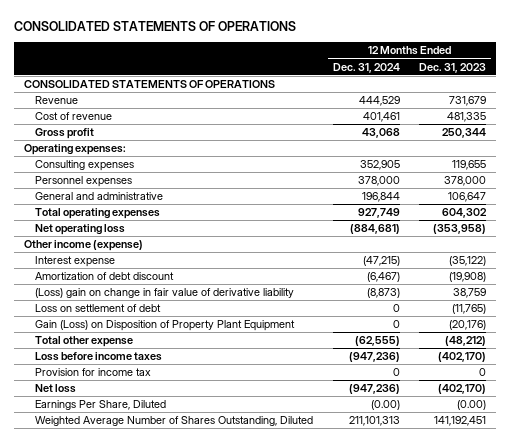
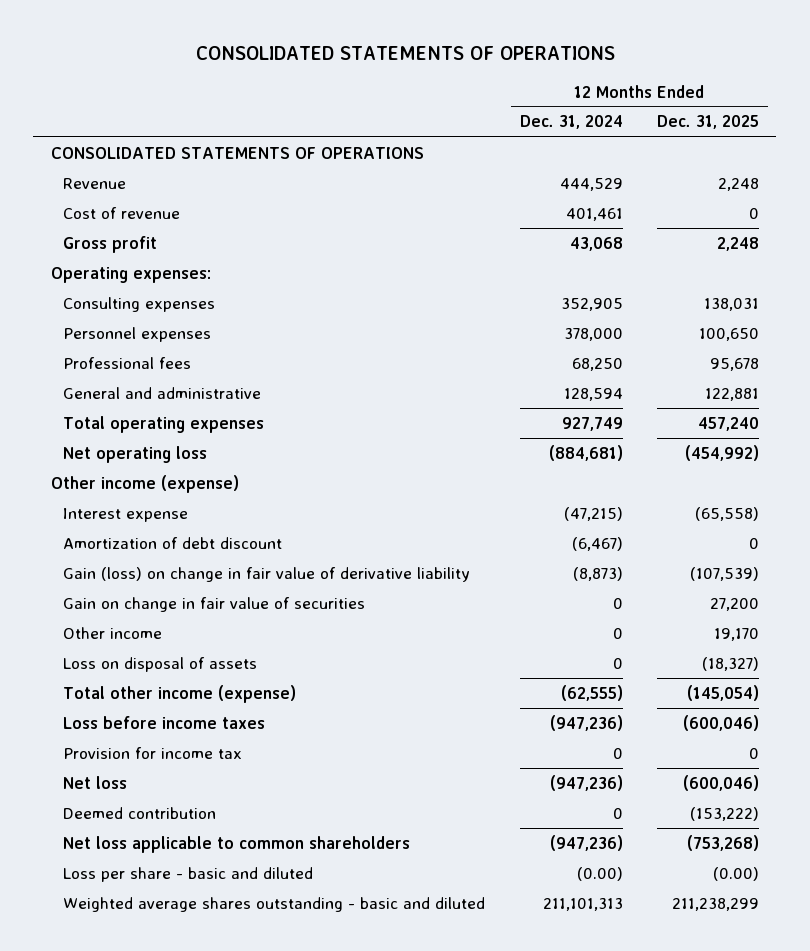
[419,62,487,73] Dec. 31, 2023 -> none
none -> [657,115,760,130] Dec. 31, 2025
none -> [63,356,192,369] Professional fees
[361,192,400,203] 196,844 -> [563,387,623,401] 128,594
[35,304,162,313] Loss on settlement of debt -> none
[35,320,296,332] Gain (Loss) on Disposition of Property Plant Equipment -> none
[35,288,295,299] (Loss) gain on change in fair value of derivative liability -> [63,566,471,582] Gain (loss) on change in fair value of derivative liability
none -> [63,596,366,612] Gain on change in fair value of securities
none -> [63,626,163,639] Other income
none -> [63,656,258,672] Loss on disposal of assets
[35,336,134,348] Total other expense -> [63,684,297,703] Total other income (expense)
none -> [63,806,217,819] Deemed contribution
none -> [63,835,411,853] Net loss applicable to common shareholders
[35,400,167,411] Earnings Per Share, Diluted -> [63,866,314,882] Loss per share - basic and diluted
[35,416,314,427] Weighted Average Number of Shares Outstanding, Diluted -> [63,896,486,912] Weighted average shares outstanding - basic and diluted

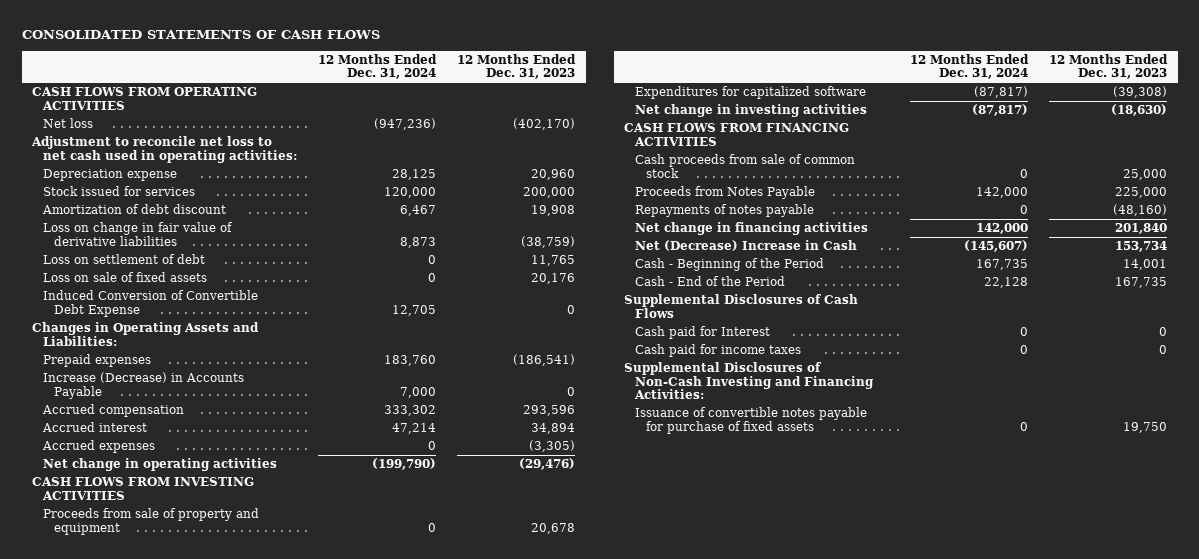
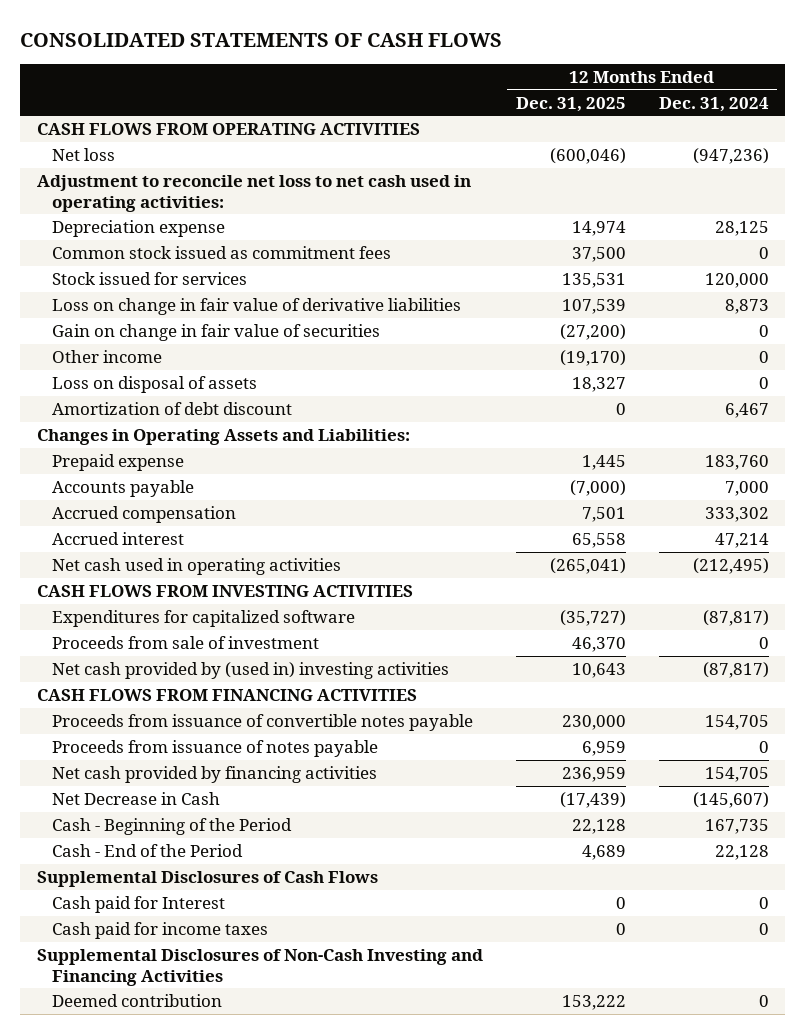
[457,54,577,80] 12 Months Ended Dec. 31, 2023 -> none
none -> [515,96,626,112] Dec. 31, 2025
none -> [51,246,391,260] Common stock issued as commitment fees
[43,254,206,265] Loss on settlement of debt -> none
[43,290,259,317] Induced Conversion of Convertible Debt Expense -> none
none -> [51,324,380,342] Gain on change in fair value of securities
none -> [51,350,162,364] Other income
[43,272,208,283] Loss on sale of fixed assets -> [51,376,257,394] Loss on disposal of assets
[42,204,227,215] Amortization of debt discount -> [51,402,292,416] Amortization of debt discount
[43,354,152,368] Prepaid expenses -> [51,454,184,472] Prepaid expense
[43,372,245,399] Increase (Decrease) in Accounts Payable -> [51,480,194,498] Accounts payable
[42,440,156,454] Accrued expenses -> none
[43,458,278,472] Net change in operating activities -> [51,558,341,576] Net cash used in operating activities
[372,458,437,471] (199,790) -> [692,558,769,575] (212,495)
[43,508,260,535] Proceeds from sale of property and equipment -> none
none -> [51,636,319,650] Proceeds from sale of investment
[635,104,868,118] Net change in investing activities -> [51,662,449,680] Net cash provided by (used in) investing activities
[635,154,856,178] Cash proceeds from sale of common stock -> none
[635,204,815,218] Repayments of notes payable -> none
none -> [51,714,473,732] Proceeds from issuance of convertible notes payable
[635,186,816,200] Proceeds from Notes Payable -> [51,740,378,758] Proceeds from issuance of notes payable
[976,187,1029,199] 142,000 -> [758,741,769,754] 0
[635,222,869,236] Net change in financing activities -> [51,766,377,784] Net cash provided by financing activities
[976,223,1029,235] 142,000 -> [704,767,769,783] 154,705
[635,240,858,252] Net (Decrease) Increase in Cash -> [51,792,220,806] Net Decrease in Cash
[635,407,868,434] Issuance of convertible notes payable for purchase of fixed assets -> none
[624,362,875,399] Supplemental Disclosures of Non-Cash Investing and Financing Activities: -> [36,949,483,986] Supplemental Disclosures of Non-Cash Investing and Financing Activities
none -> [51,994,222,1008] Deemed contribution

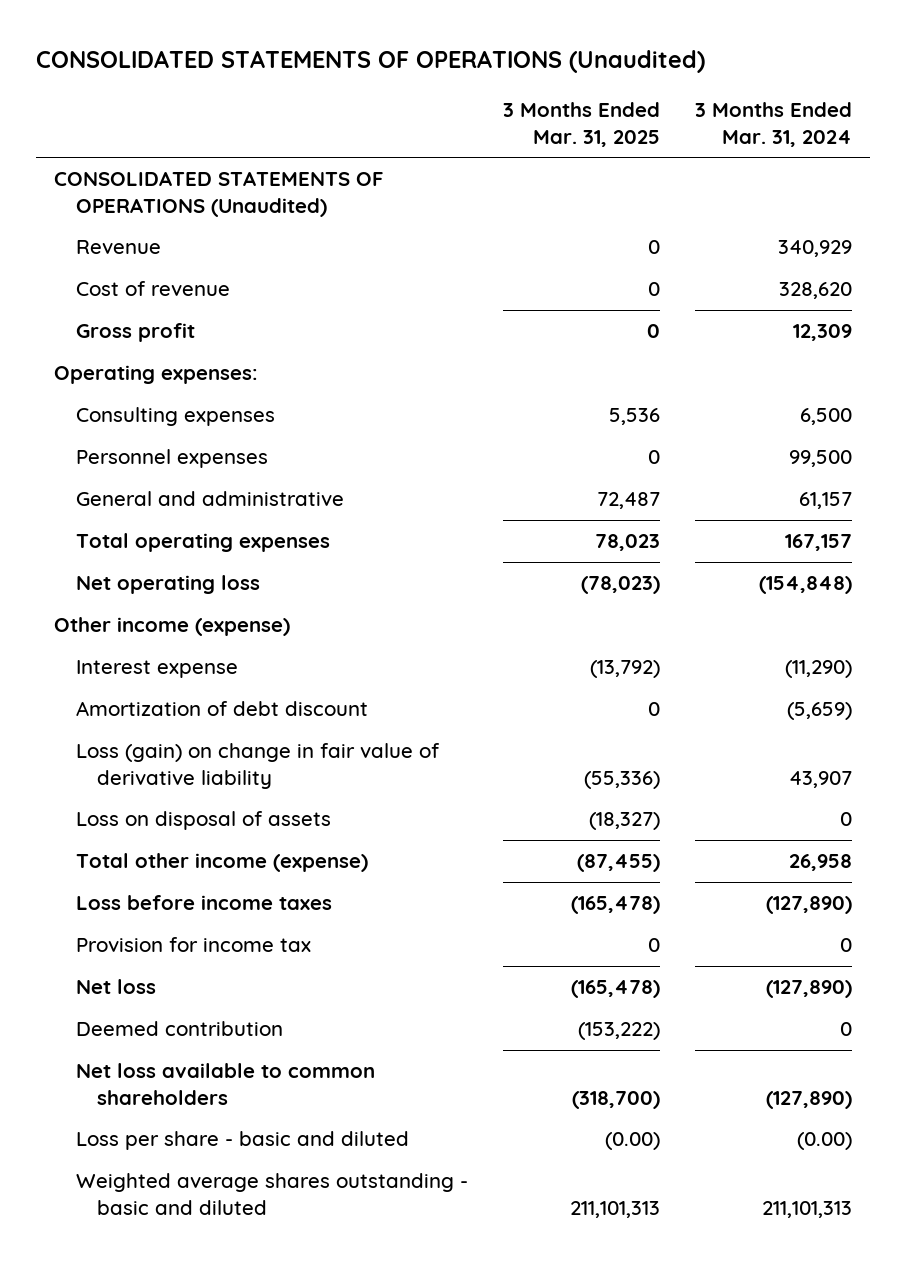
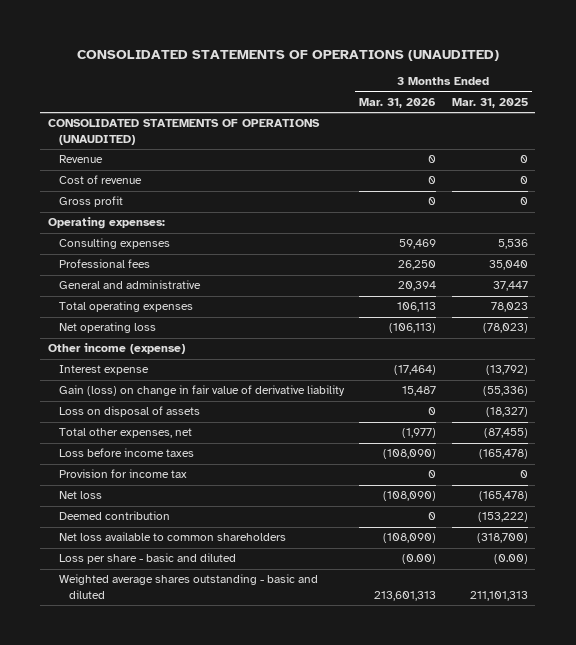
[36,50,706,74] CONSOLIDATED STATEMENTS OF OPERATIONS (Unaudited) -> [76,49,499,61] CONSOLIDATED STATEMENTS OF OPERATIONS (UNAUDITED)
[695,102,853,147] 3 Months Ended Mar. 31, 2024 -> none
none -> [359,98,437,109] Mar. 31, 2026
[54,171,385,217] CONSOLIDATED STATEMENTS OF OPERATIONS (Unaudited) -> [48,119,321,145] CONSOLIDATED STATEMENTS OF OPERATIONS (UNAUDITED)
[75,449,268,469] Personnel expenses -> none
none -> [58,259,150,269] Professional fees
[596,492,660,510] 72,487 -> [492,281,528,292] 37,447
[75,701,368,717] Amortization of debt discount -> none
[75,743,440,789] Loss (gain) on change in fair value of derivative liability -> [58,385,345,397] Gain (loss) on change in fair value of derivative liability
[75,853,368,873] Total other income (expense) -> [58,428,192,439] Total other expenses, net

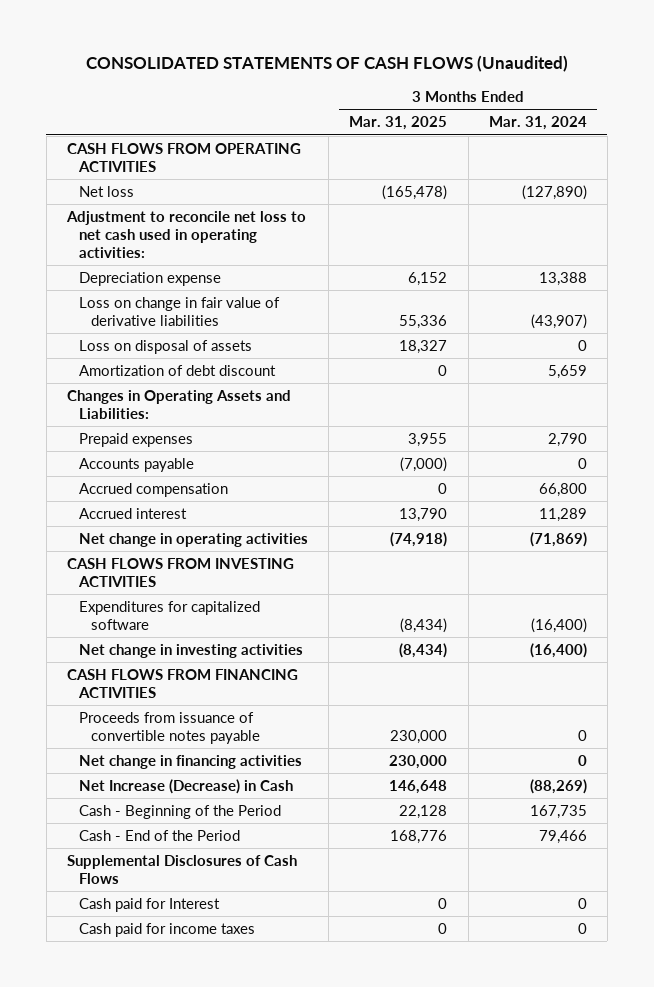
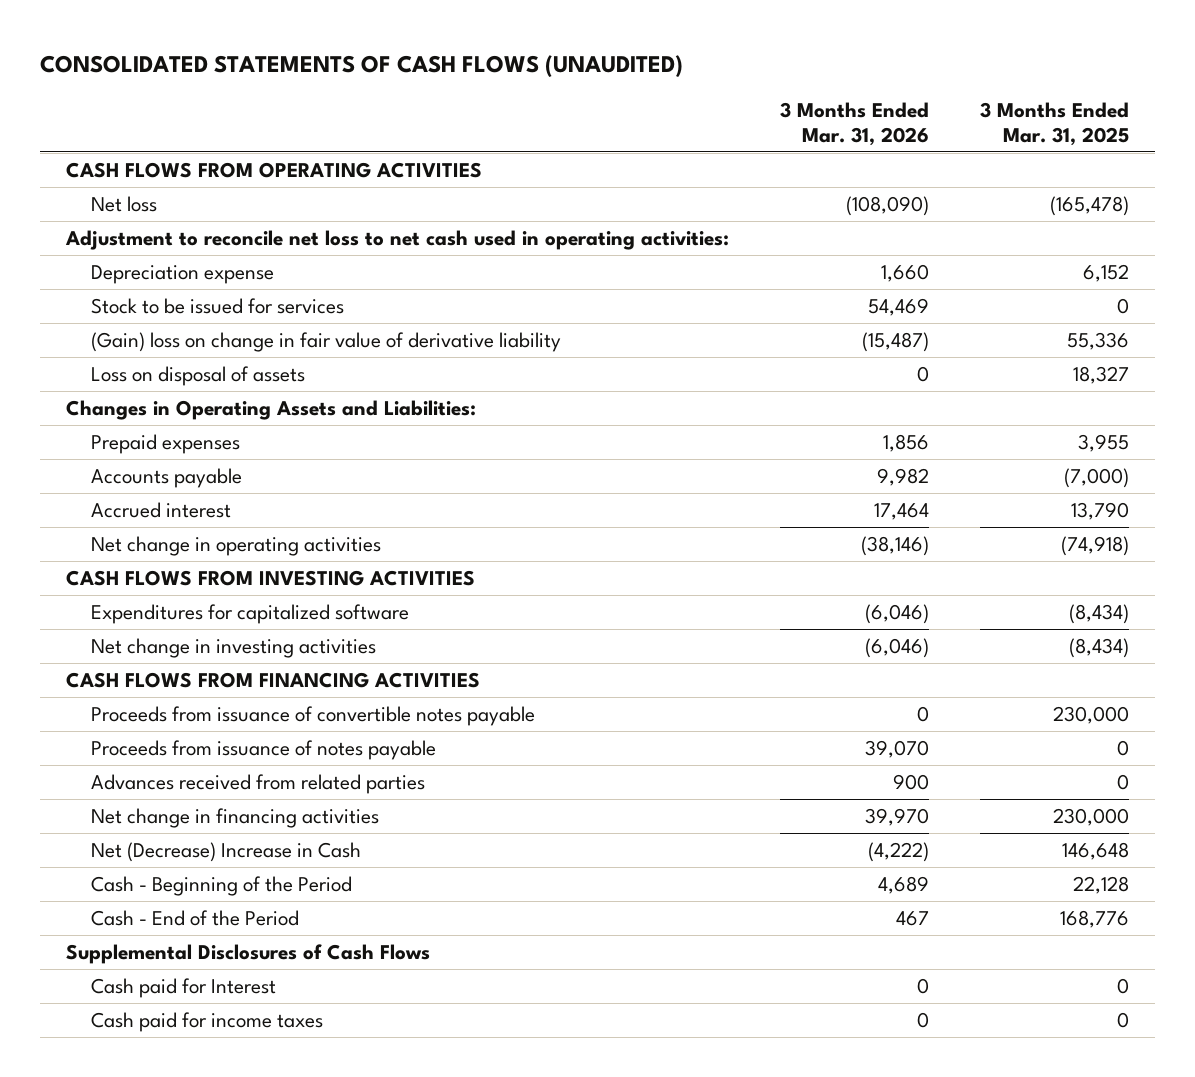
[85,55,568,73] CONSOLIDATED STATEMENTS OF CASH FLOWS (Unaudited) -> [40,55,684,78] CONSOLIDATED STATEMENTS OF CASH FLOWS (UNAUDITED)
[488,116,587,131] Mar. 31, 2024 -> none
none -> [780,102,930,146] 3 Months Ended Mar. 31, 2026
none -> [90,297,344,314] Stock to be issued for services
[78,296,280,326] Loss on change in fair value of derivative liabilities -> [90,331,561,352] (Gain) loss on change in fair value of derivative liability
[78,364,276,376] Amortization of debt discount -> none
[78,482,228,497] Accrued compensation -> none
none -> [90,739,436,760] Proceeds from issuance of notes payable
none -> [90,773,425,794] Advances received from related parties
[78,778,293,794] Net Increase (Decrease) in Cash -> [90,841,361,862] Net (Decrease) Increase in Cash

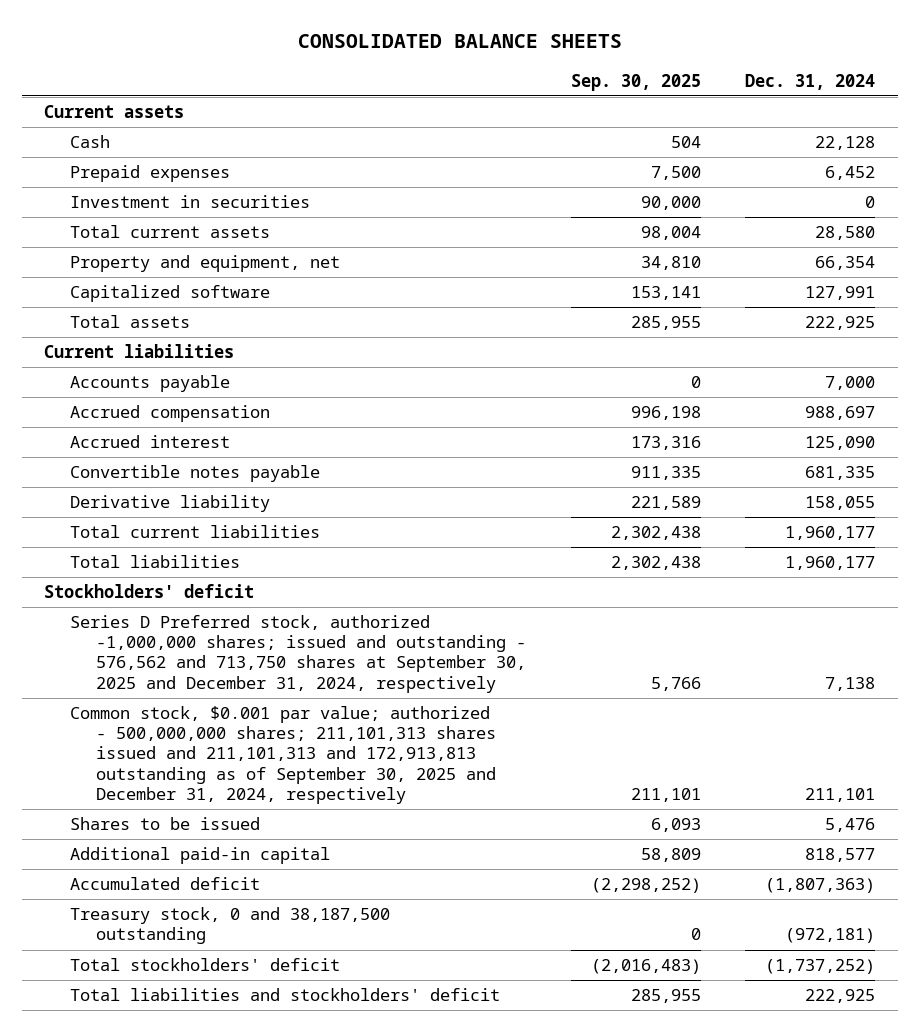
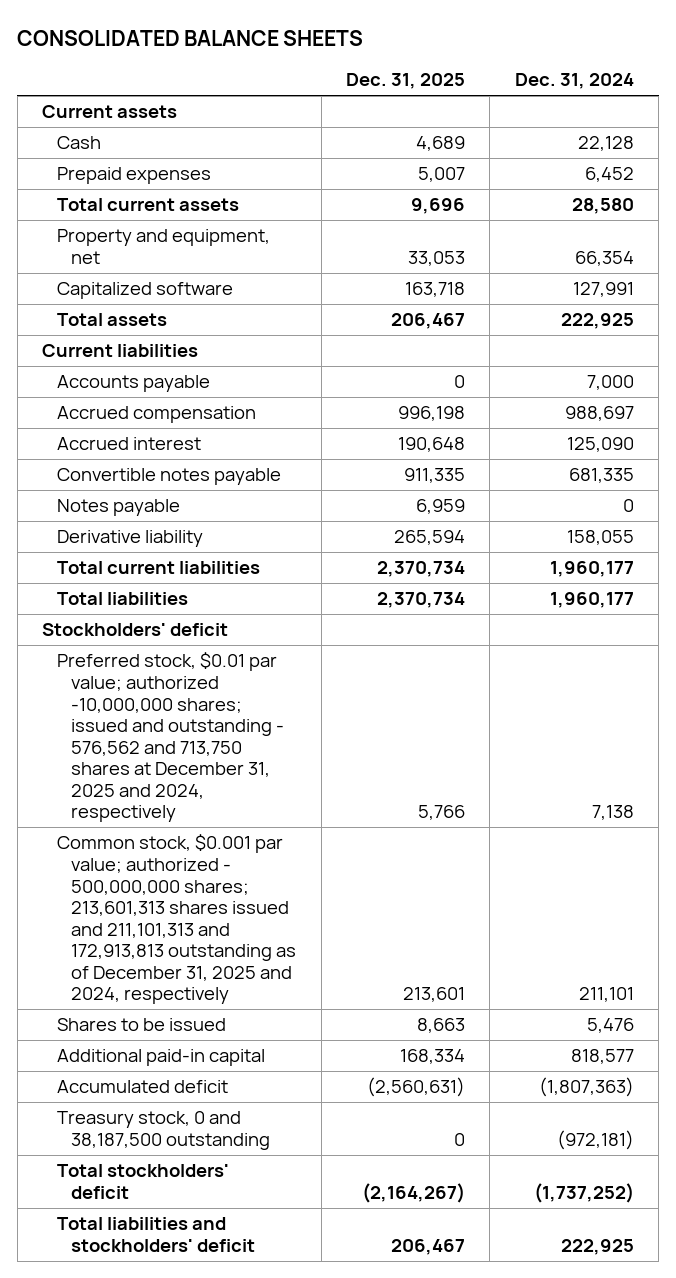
[570,73,701,91] Sep. 30, 2025 -> none
none -> [346,73,466,90] Dec. 31, 2025
[70,195,311,209] Investment in securities -> none
none -> [56,499,180,517] Notes payable
[70,615,527,693] Series D Preferred stock, authorized -1,000,000 shares; issued and outstanding - 576,562 and 713,750 shares at September 30, 2025 and December 31, 2024, respectively -> [56,652,285,823] Preferred stock, $0.01 par value; authorized -10,000,000 shares; issued and outstanding - 576,562 and 713,750 shares at December 31, 2025 and 2024, respectively
[70,706,497,804] Common stock, $0.001 par value; authorized - 500,000,000 shares; 211,101,313 shares issued and 211,101,313 and 172,913,813 outstanding as of September 30, 2025 and December 31, 2024, respectively -> [56,834,297,1005] Common stock, $0.001 par value; authorized - 500,000,000 shares; 213,601,313 shares issued and 211,101,313 and 172,913,813 outstanding as of December 31, 2025 and 2024, respectively

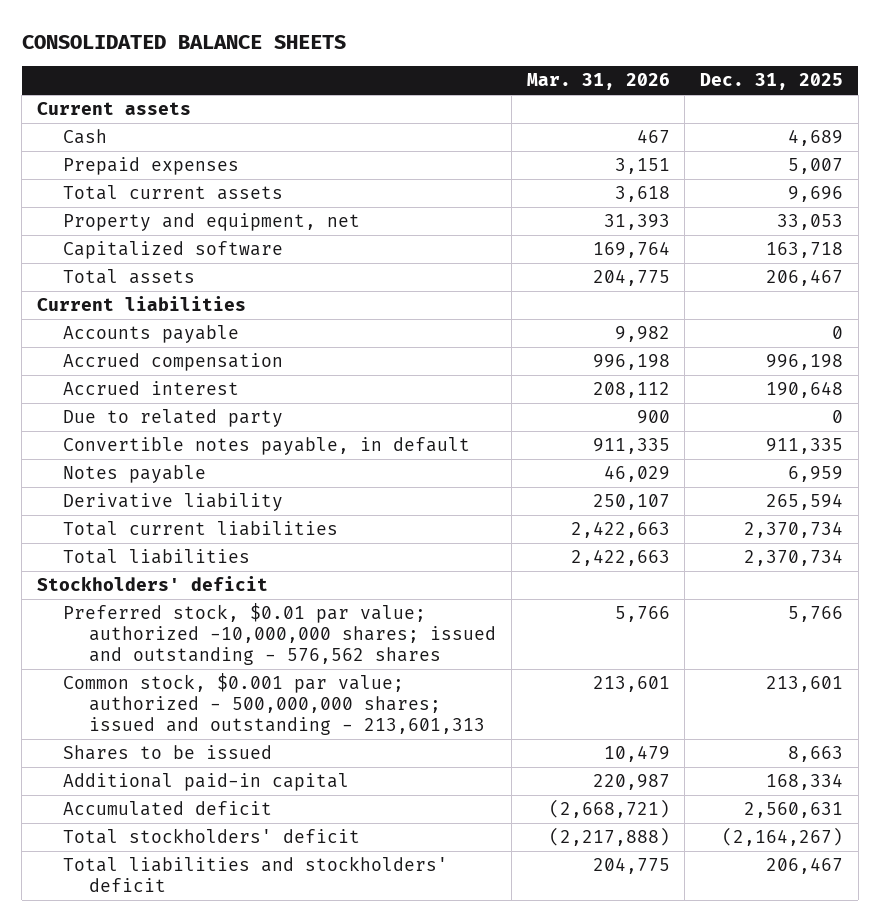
[514,73,634,90] Dec. 31, 2024 -> none
none -> [526,73,670,91] Mar. 31, 2026
none -> [62,409,283,428] Due to related party
[56,468,281,486] Convertible notes payable -> [62,437,470,456] Convertible notes payable, in default
[56,652,285,823] Preferred stock, $0.01 par value; authorized -10,000,000 shares; issued and outstanding - 576,562 and 713,750 shares at December 31, 2025 and 2024, respectively -> [62,603,496,666] Preferred stock, $0.01 par value; authorized -10,000,000 shares; issued and outstanding - 576,562 shares
[56,834,297,1005] Common stock, $0.001 par value; authorized - 500,000,000 shares; 213,601,313 shares issued and 211,101,313 and 172,913,813 outstanding as of December 31, 2025 and 2024, respectively -> [62,673,485,736] Common stock, $0.001 par value; authorized - 500,000,000 shares; issued and outstanding - 213,601,313
[56,1111,271,1150] Treasury stock, 0 and 38,187,500 outstanding -> none
[367,1077,466,1098] (2,560,631) -> [744,802,844,819] 2,560,631

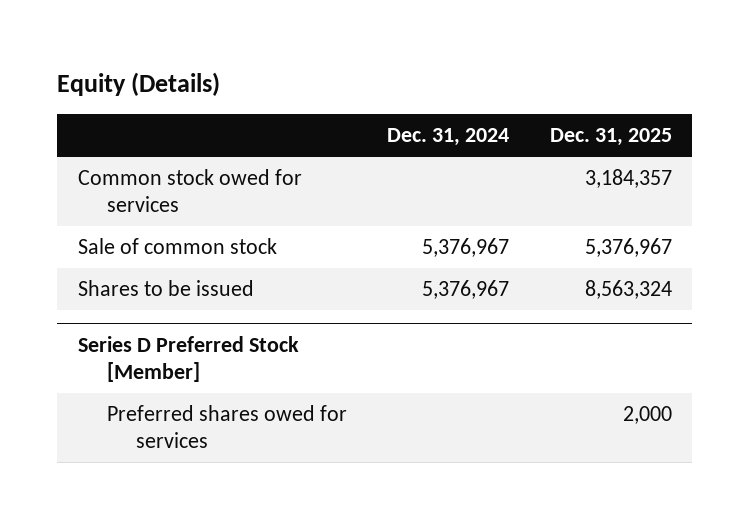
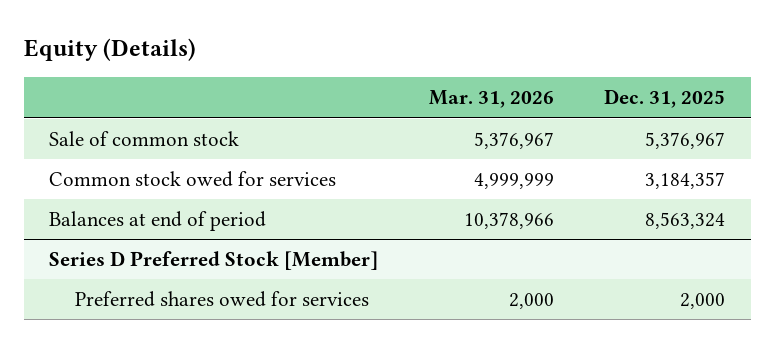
[387,128,510,147] Dec. 31, 2024 -> none
none -> [428,90,554,109] Mar. 31, 2026
[77,169,302,213] Common stock owed for services -> [49,170,337,187] Common stock owed for services
[77,280,254,297] Shares to be issued -> [49,210,267,231] Balances at end of period

